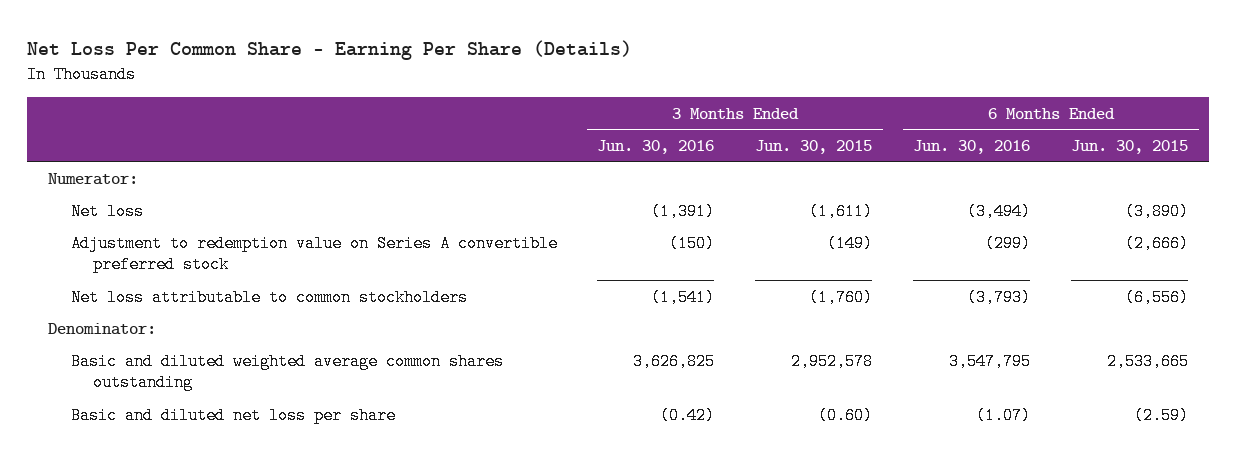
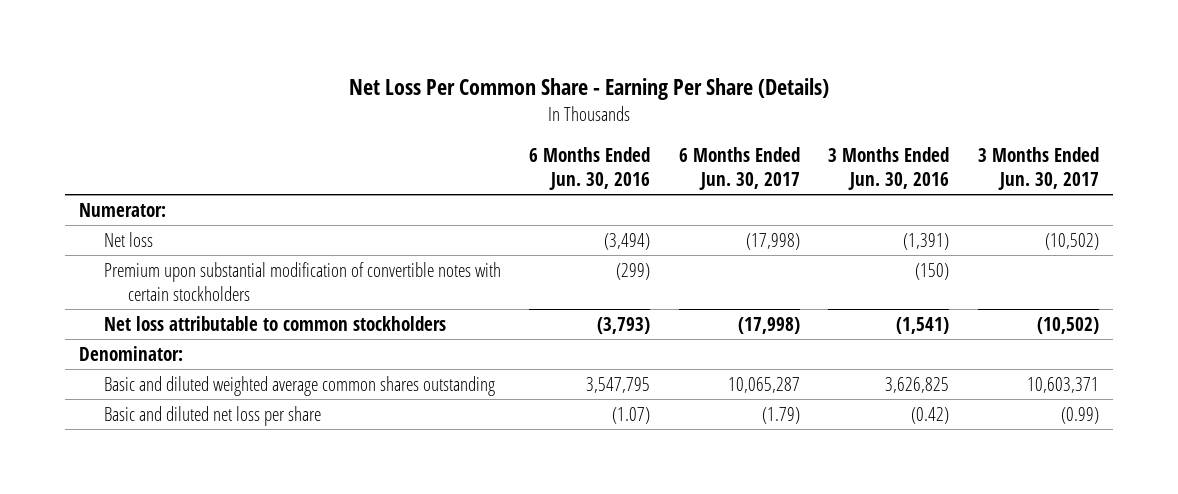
[755,139,873,154] Jun. 30, 2015 -> none
[1071,139,1189,154] Jun. 30, 2015 -> none
none -> [678,146,800,190] 6 Months Ended Jun. 30, 2017
none -> [977,146,1099,190] 3 Months Ended Jun. 30, 2017
[70,234,558,274] Adjustment to redemption value on Series A convertible preferred stock -> [103,261,501,301] Premium upon substantial modification of convertible notes with certain stockholders

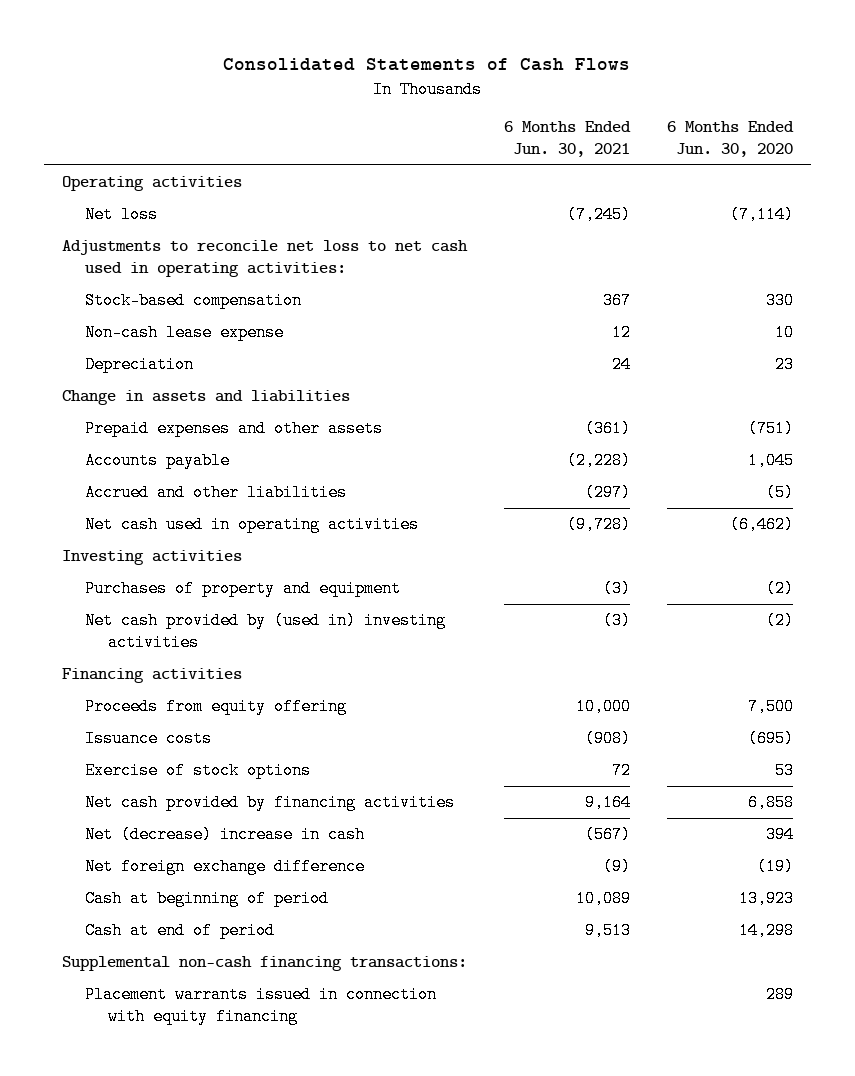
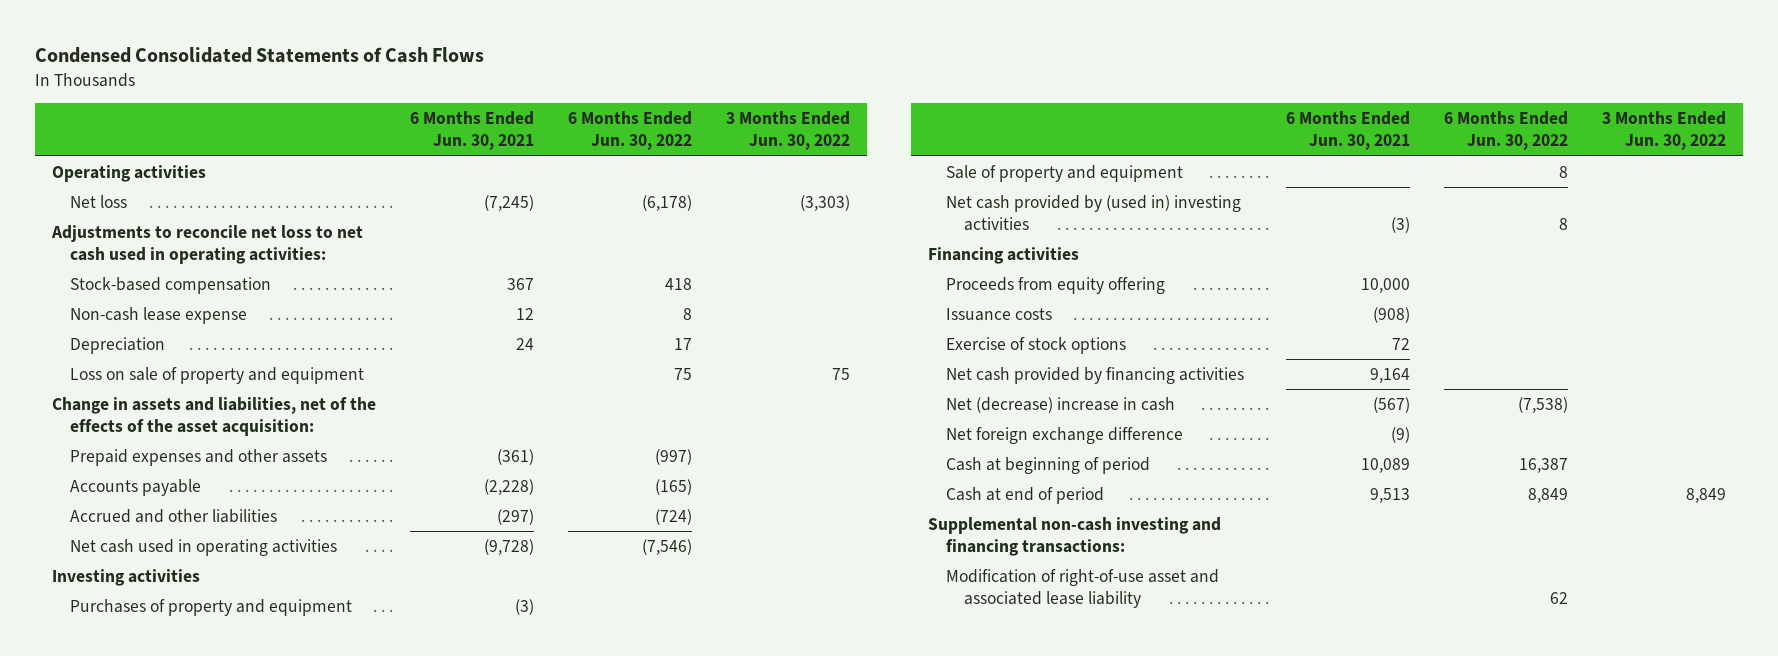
[223,58,631,72] Consolidated Statements of Cash Flows -> [34,47,484,64] Condensed Consolidated Statements of Cash Flows
[666,121,794,158] 6 Months Ended Jun. 30, 2020 -> none
none -> [568,111,693,151] 6 Months Ended Jun. 30, 2022
none -> [726,111,851,151] 3 Months Ended Jun. 30, 2022
none -> [69,366,364,384] Loss on sale of property and equipment
[61,390,350,406] Change in assets and liabilities -> [52,396,377,437] Change in assets and liabilities, net of the effects of the asset acquisition:
none -> [946,164,1184,182] Sale of property and equipment
[84,986,437,1026] Placement warrants issued in connection with equity financing -> none
[61,956,467,972] Supplemental non-cash financing transactions: -> [928,516,1222,557] Supplemental non-cash investing and financing transactions:
none -> [946,568,1220,609] Modification of right-of-use asset and associated lease liability

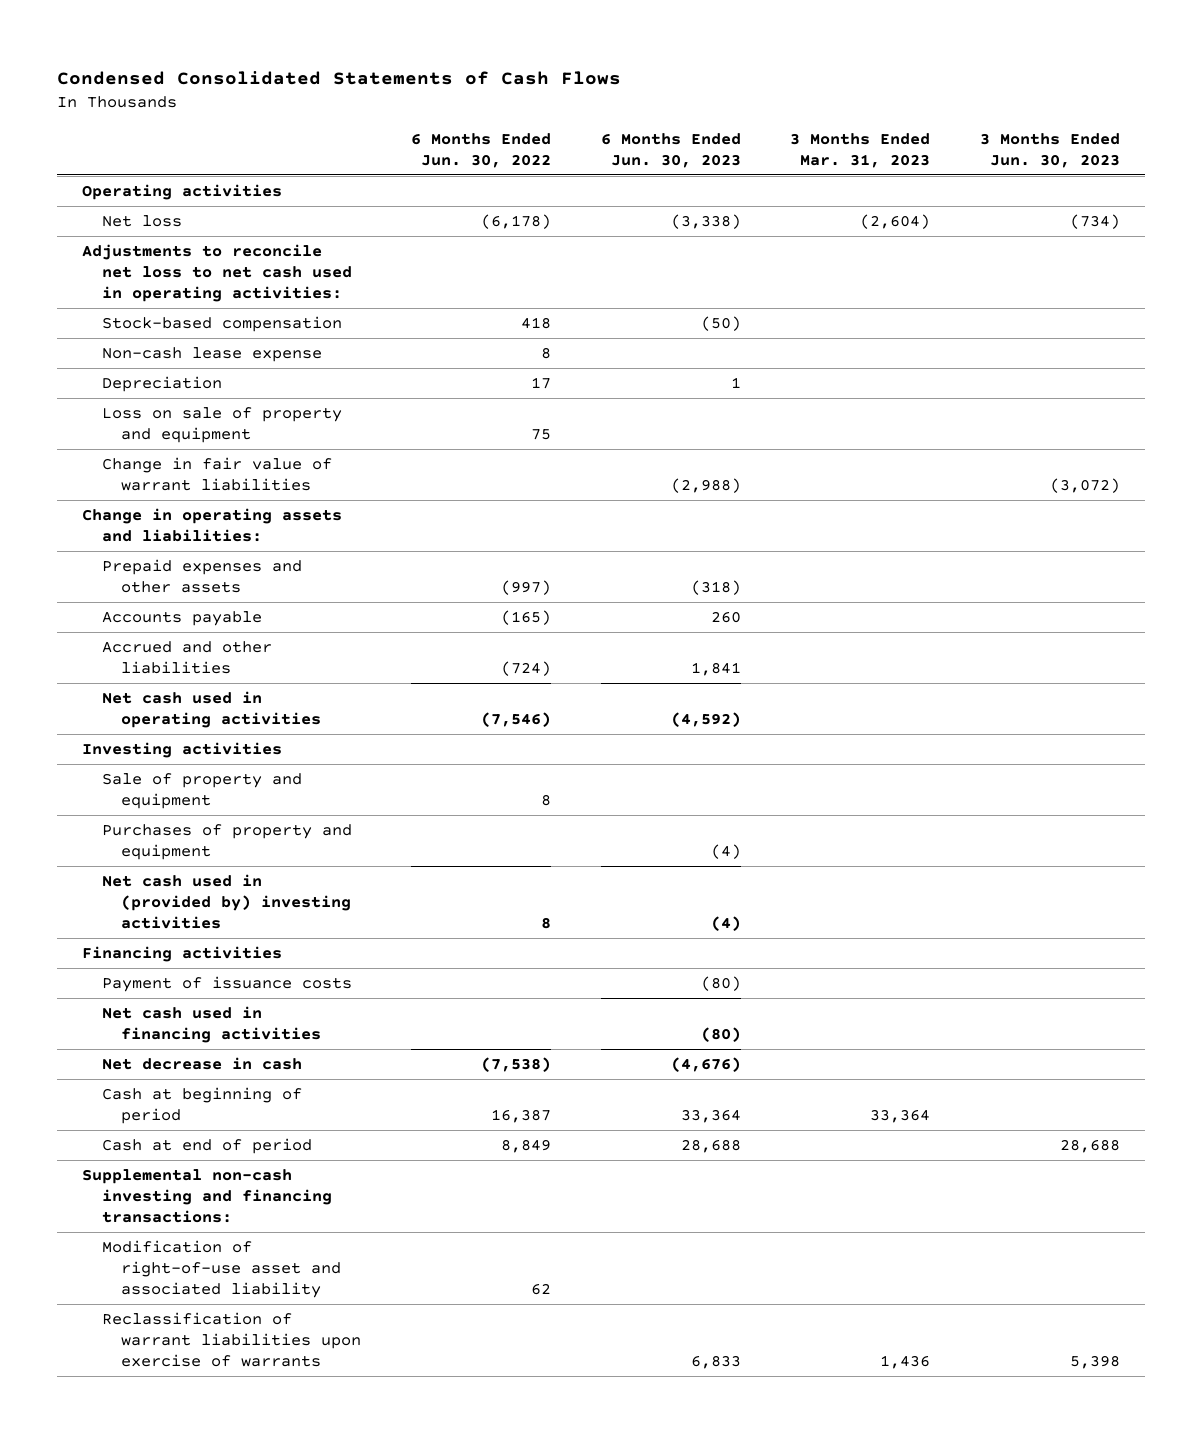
[410,111,535,151] 6 Months Ended Jun. 30, 2021 -> none
[726,111,851,151] 3 Months Ended Jun. 30, 2022 -> none
none -> [600,133,741,168] 6 Months Ended Jun. 30, 2023
none -> [790,133,931,168] 3 Months Ended Mar. 31, 2023
none -> [980,133,1121,168] 3 Months Ended Jun. 30, 2023
none -> [101,457,332,491] Change in fair value of warrant liabilities
[52,396,377,437] Change in assets and liabilities, net of the effects of the asset acquisition: -> [82,508,343,542] Change in operating assets and liabilities:
[69,598,352,616] Purchases of property and equipment -> [101,824,352,860] Purchases of property and equipment
[946,194,1242,232] Net cash provided by (used in) investing activities -> [101,874,352,929] Net cash used in (provided by) investing activities
[946,276,1166,294] Proceeds from equity offering -> none
[946,336,1127,354] Exercise of stock options -> none
[946,426,1184,444] Net foreign exchange difference -> none
[946,307,1053,321] Issuance costs -> [101,976,352,993] Payment of issuance costs
[946,366,1245,384] Net cash provided by financing activities -> [101,1006,322,1043] Net cash used in financing activities
[946,396,1176,413] Net (decrease) increase in cash -> [101,1057,302,1071] Net decrease in cash
[946,568,1220,609] Modification of right-of-use asset and associated lease liability -> [101,1240,342,1298] Modification of right-of-use asset and associated liability
none -> [101,1312,362,1367] Reclassification of warrant liabilities upon exercise of warrants

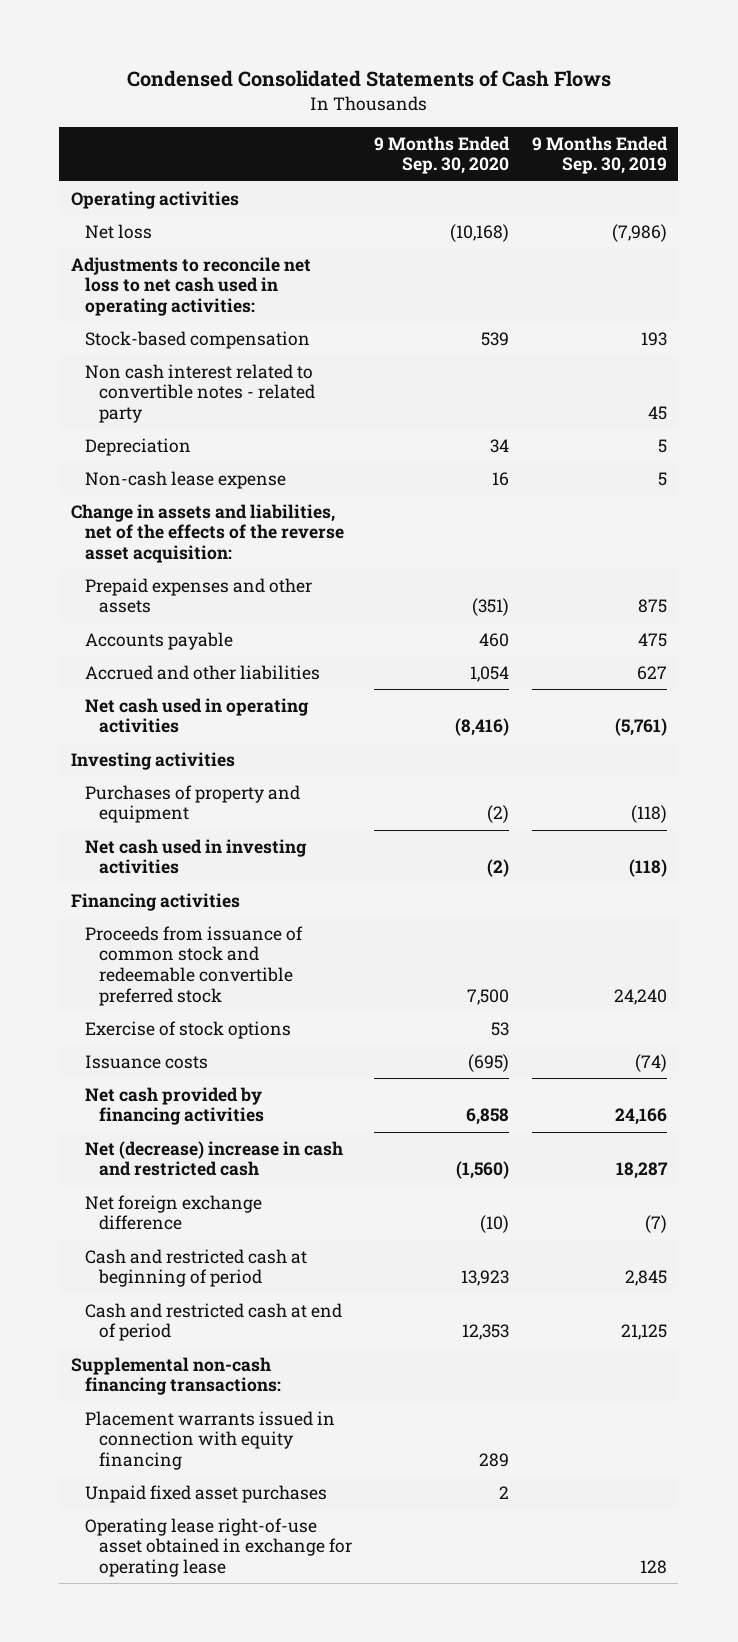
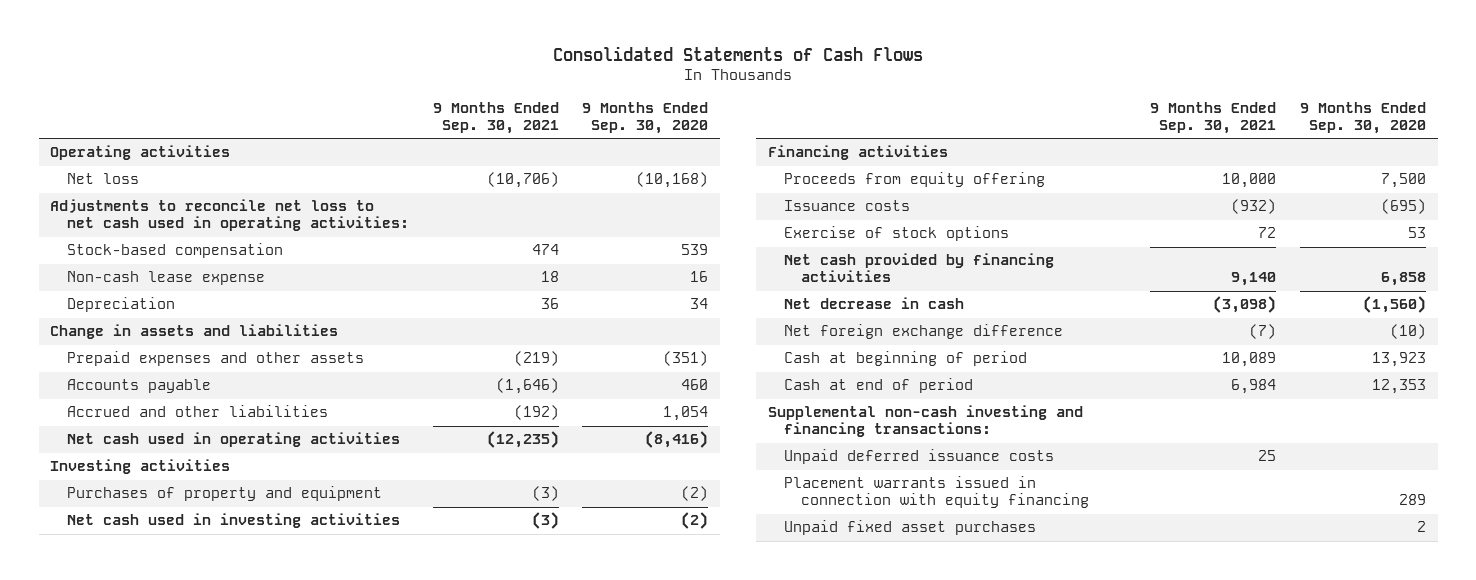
[126,70,611,88] Condensed Consolidated Statements of Cash Flows -> [553,45,924,61] Consolidated Statements of Cash Flows
[532,135,669,175] 9 Months Ended Sep. 30, 2019 -> none
none -> [432,102,559,135] 9 Months Ended Sep. 30, 2021
[84,363,315,423] Non cash interest related to convertible notes - related party -> none
[84,437,191,456] Depreciation -> [66,297,175,313] Depreciation
[70,503,344,563] Change in assets and liabilities, net of the effects of the reverse asset acquisition: -> [50,324,339,340] Change in assets and liabilities
[84,925,303,1006] Proceeds from issuance of common stock and redeemable convertible preferred stock -> none
none -> [784,172,1046,188] Proceeds from equity offering
[84,1020,291,1039] Exercise of stock options -> [784,226,1010,242] Exercise of stock options
[84,1140,343,1177] Net (decrease) increase in cash and restricted cash -> [784,297,965,310] Net decrease in cash
[84,1248,307,1288] Cash and restricted cash at beginning of period -> [784,351,1028,367] Cash at beginning of period
[84,1302,342,1342] Cash and restricted cash at end of period -> [784,378,974,394] Cash at end of period
[70,1356,281,1396] Supplemental non-cash financing transactions: -> [768,405,1084,438] Supplemental non-cash investing and financing transactions:
none -> [784,449,1055,465] Unpaid deferred issuance costs
[84,1517,352,1577] Operating lease right-of-use asset obtained in exchange for operating lease -> none

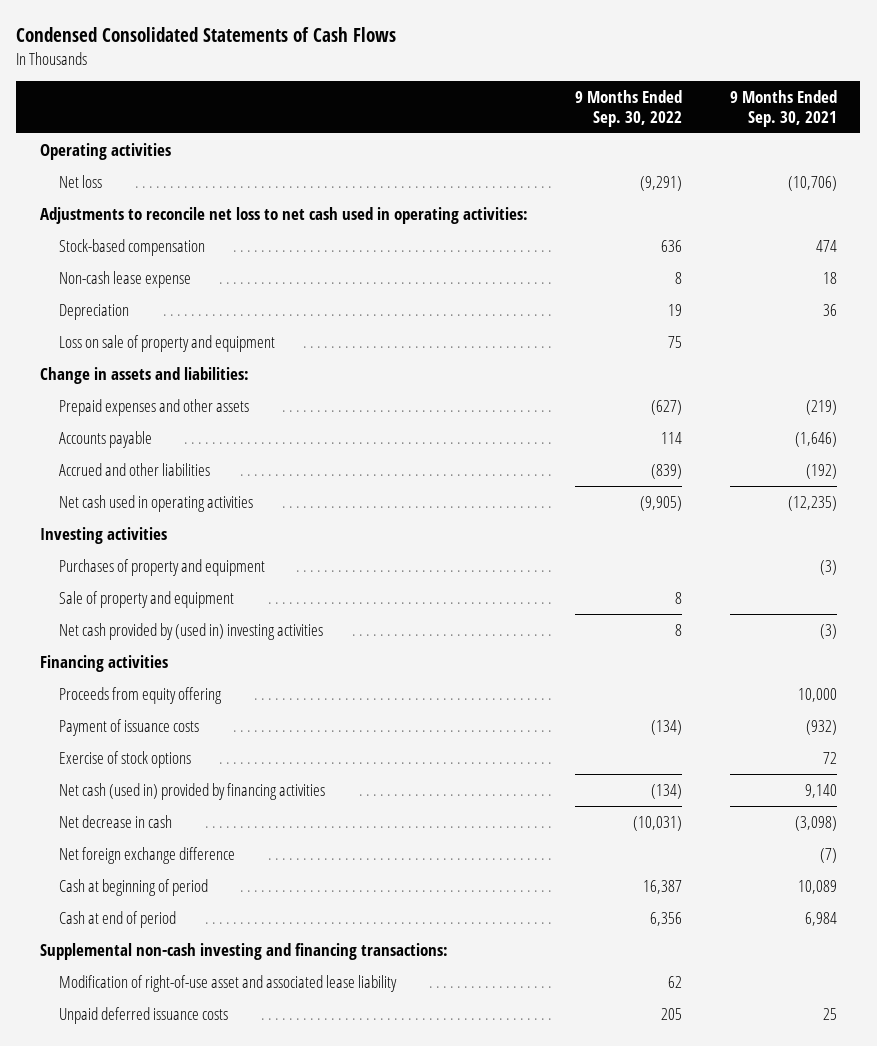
[553,45,924,61] Consolidated Statements of Cash Flows -> [16,27,397,43] Condensed Consolidated Statements of Cash Flows
[582,102,709,135] 9 Months Ended Sep. 30, 2020 -> none
none -> [575,90,683,127] 9 Months Ended Sep. 30, 2022
none -> [59,334,276,352] Loss on sale of property and equipment
[50,324,339,340] Change in assets and liabilities -> [40,366,250,384] Change in assets and liabilities:
none -> [59,590,235,608] Sale of property and equipment
[66,513,400,529] Net cash used in investing activities -> [59,622,324,640] Net cash provided by (used in) investing activities
[784,200,911,212] Issuance costs -> [59,718,200,736] Payment of issuance costs
[784,253,1055,283] Net cash provided by financing activities -> [59,782,326,800] Net cash (used in) provided by financing activities
none -> [59,974,398,992] Modification of right-of-use asset and associated lease liability
[784,476,1089,509] Placement warrants issued in connection with equity financing -> none
[784,520,1037,536] Unpaid fixed asset purchases -> none

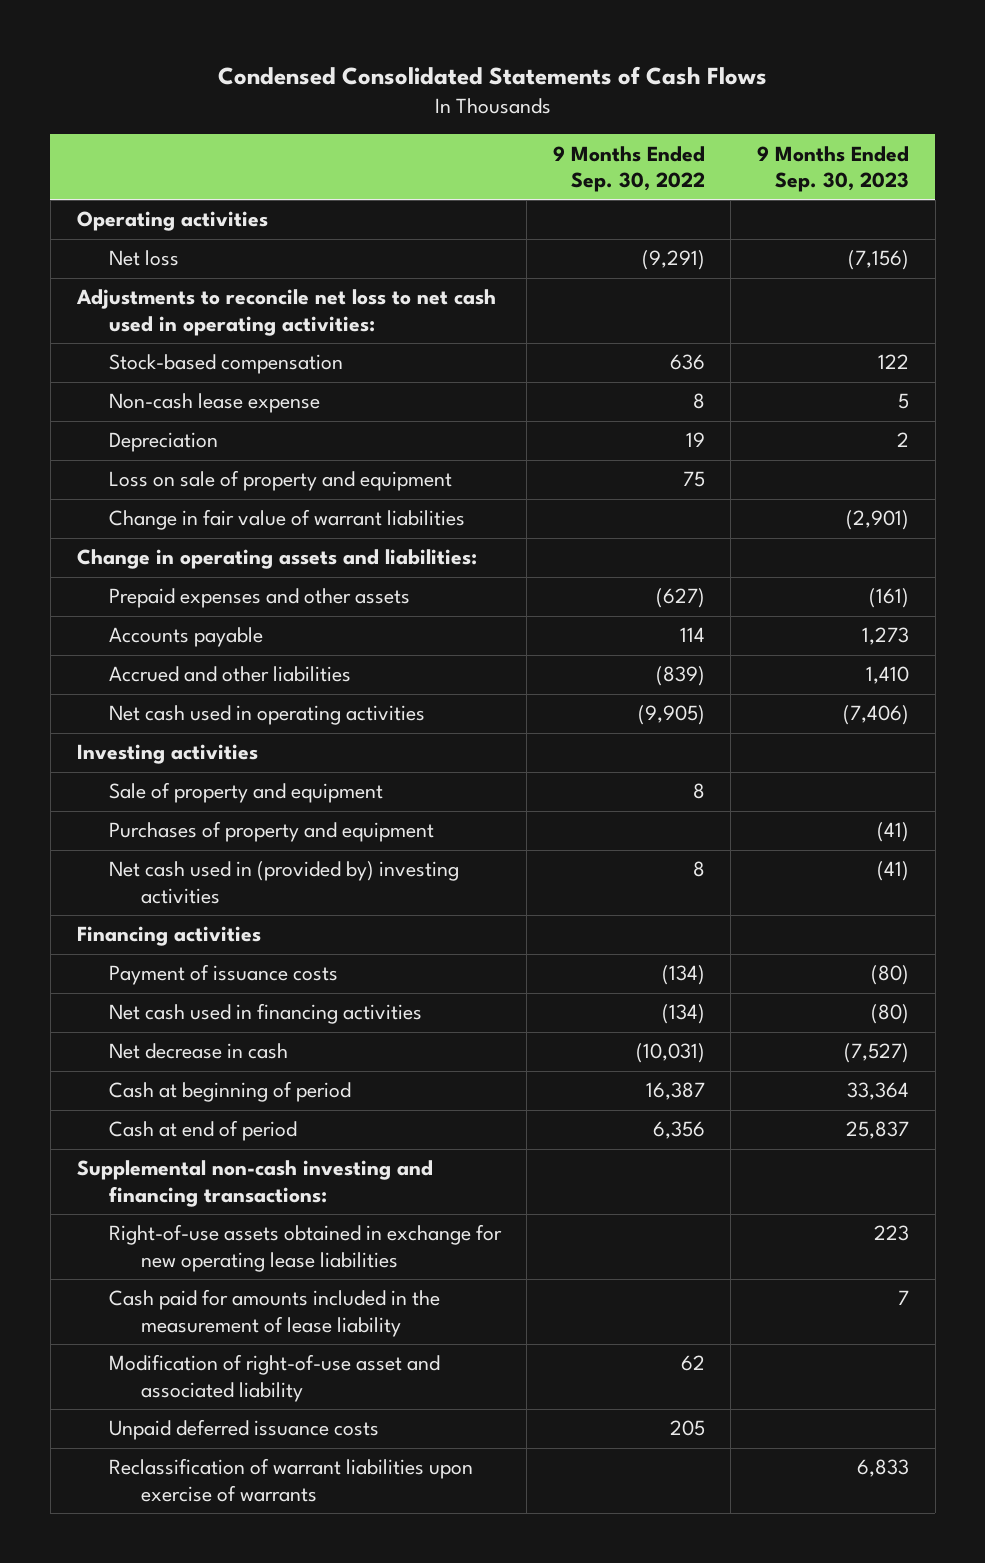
[729,90,837,127] 9 Months Ended Sep. 30, 2021 -> none
none -> [756,145,909,193] 9 Months Ended Sep. 30, 2023
none -> [108,509,465,531] Change in fair value of warrant liabilities
[40,366,250,384] Change in assets and liabilities: -> [76,549,477,570] Change in operating assets and liabilities:
[59,558,266,576] Purchases of property and equipment -> [108,821,434,843] Purchases of property and equipment
[59,622,324,640] Net cash provided by (used in) investing activities -> [108,861,459,904] Net cash used in (provided by) investing activities
[59,686,223,704] Proceeds from equity offering -> none
[59,750,192,768] Exercise of stock options -> none
[59,782,326,800] Net cash (used in) provided by financing activities -> [108,1003,422,1025] Net cash used in financing activities
[59,846,236,864] Net foreign exchange difference -> none
none -> [108,1224,502,1272] Right-of-use assets obtained in exchange for new operating lease liabilities
none -> [108,1289,440,1337] Cash paid for amounts included in the measurement of lease liability
[59,974,398,992] Modification of right-of-use asset and associated lease liability -> [108,1354,440,1402] Modification of right-of-use asset and associated liability
none -> [108,1458,473,1502] Reclassification of warrant liabilities upon exercise of warrants

